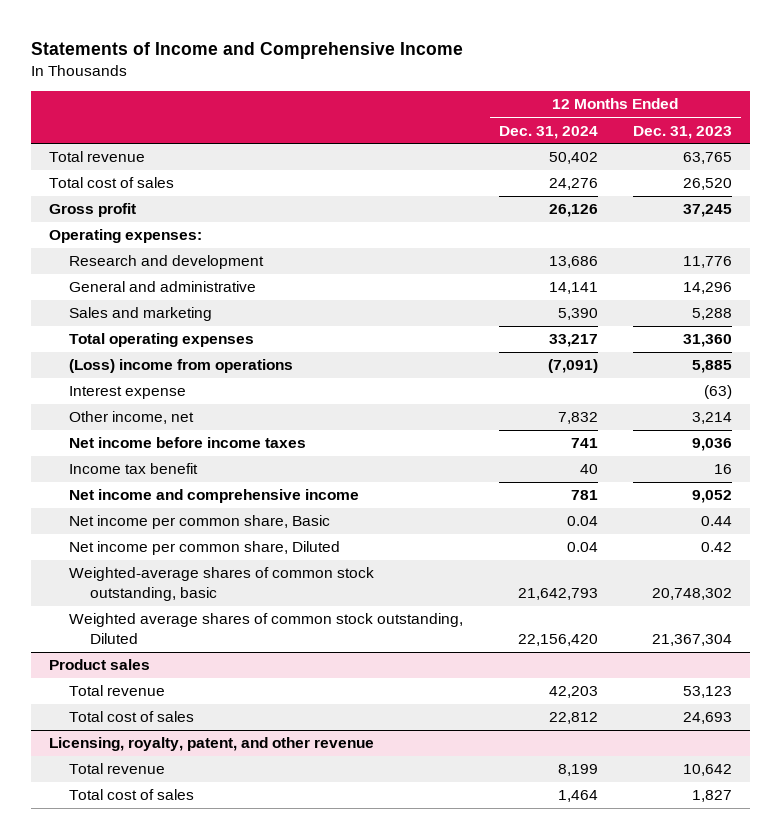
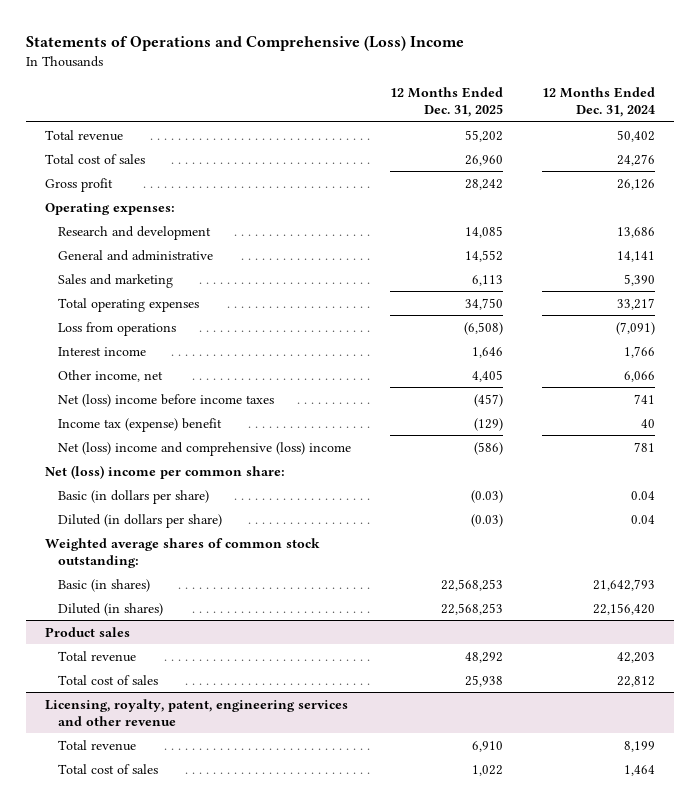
[31,41,464,59] Statements of Income and Comprehensive Income -> [25,36,464,52] Statements of Operations and Comprehensive (Loss) Income
[633,125,733,139] Dec. 31, 2023 -> none
none -> [389,86,503,118] 12 Months Ended Dec. 31, 2025
[69,386,187,400] Interest expense -> none
[69,359,294,374] (Loss) income from operations -> [57,321,176,336] Loss from operations
none -> [57,346,146,356] Interest income
[557,412,598,425] 7,832 -> [623,370,655,382] 6,066
[69,437,307,449] Net income before income taxes -> [57,393,274,407] Net (loss) income before income taxes
[69,463,199,475] Income tax benefit -> [57,417,222,432] Income tax (expense) benefit
[69,489,360,504] Net income and comprehensive income -> [57,441,351,456] Net (loss) income and comprehensive (loss) income
none -> [45,464,286,479] Net (loss) income per common share:
[69,515,331,530] Net income per common share, Basic -> [57,489,209,504] Basic (in dollars per share)
[69,541,341,556] Net income per common share, Diluted -> [57,513,222,528] Diluted (in dollars per share)
none -> [45,537,321,568] Weighted average shares of common stock outstanding:
[69,567,375,602] Weighted-average shares of common stock outstanding, basic -> [57,578,150,592] Basic (in shares)
[69,613,464,645] Weighted average shares of common stock outstanding, Diluted -> [57,602,163,616] Diluted (in shares)
[48,737,374,752] Licensing, royalty, patent, and other revenue -> [45,698,349,726] Licensing, royalty, patent, engineering services and other revenue

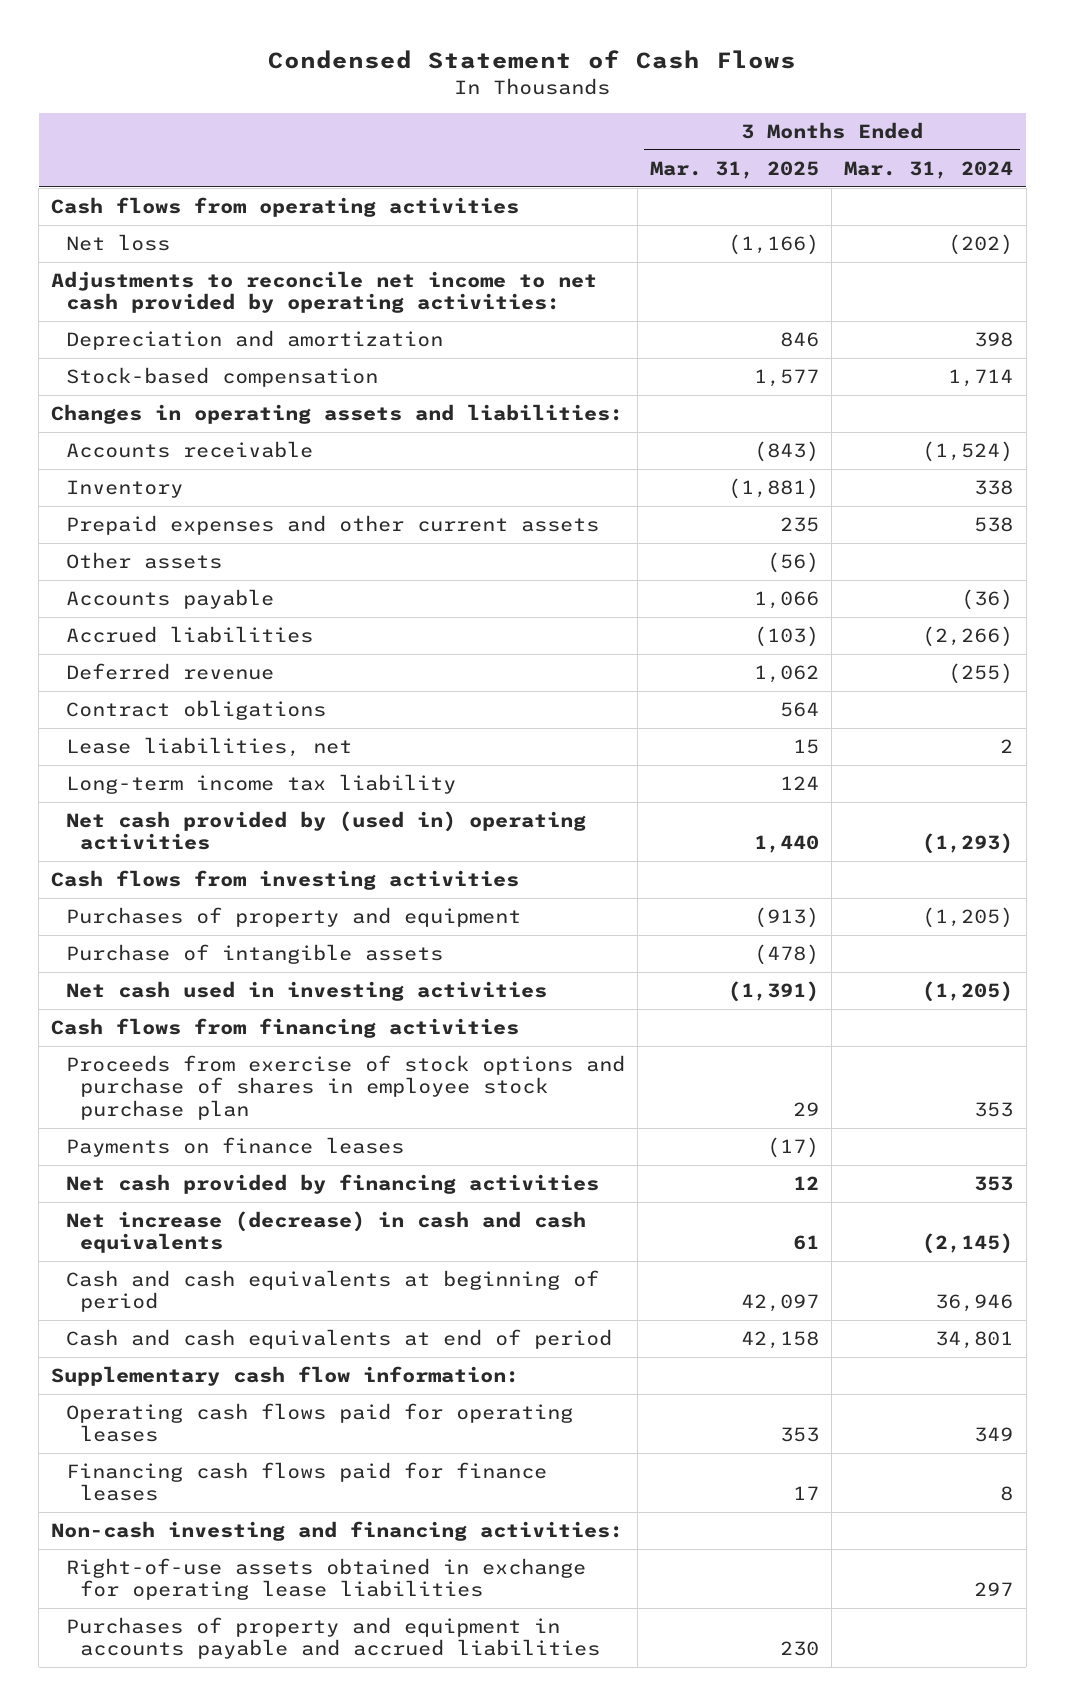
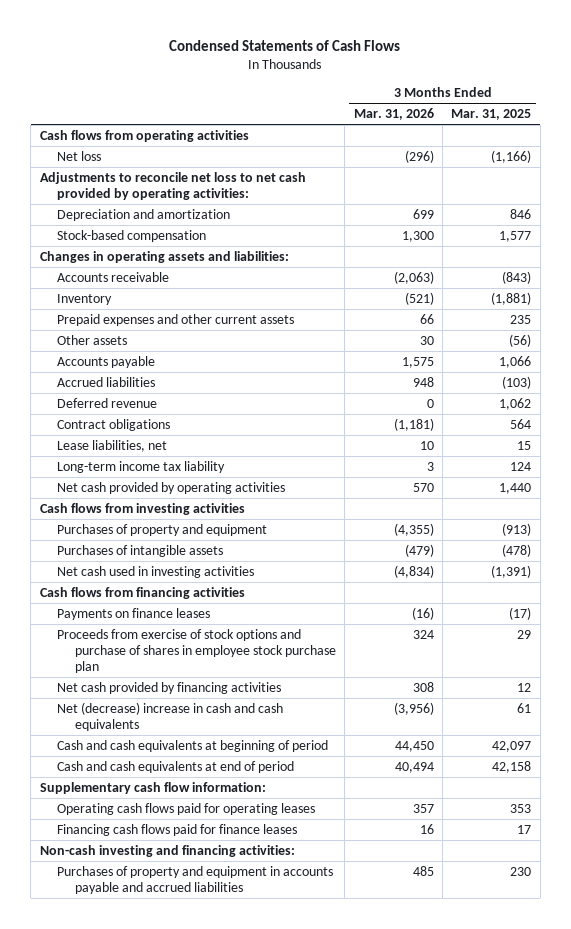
[268,50,797,70] Condensed Statement of Cash Flows -> [169,40,401,52] Condensed Statements of Cash Flows
[844,161,1014,180] Mar. 31, 2024 -> none
none -> [353,108,434,121] Mar. 31, 2026
[51,271,598,314] Adjustments to reconcile net income to net cash provided by operating activities: -> [39,171,306,200] Adjustments to reconcile net loss to net cash provided by operating activities:
[65,811,586,851] Net cash provided by (used in) operating activities -> [57,481,286,494] Net cash provided by operating activities
[65,944,443,965] Purchase of intangible assets -> [57,544,224,557] Purchases of intangible assets
[65,1055,625,1120] Proceeds from exercise of stock options and purchase of shares in employee stock purchase plan -> [57,628,337,673] Proceeds from exercise of stock options and purchase of shares in employee stock purchase plan
[65,1211,586,1254] Net increase (decrease) in cash and cash equivalents -> [57,701,284,731] Net (decrease) increase in cash and cash equivalents
[65,1558,586,1601] Right-of-use assets obtained in exchange for operating lease liabilities -> none

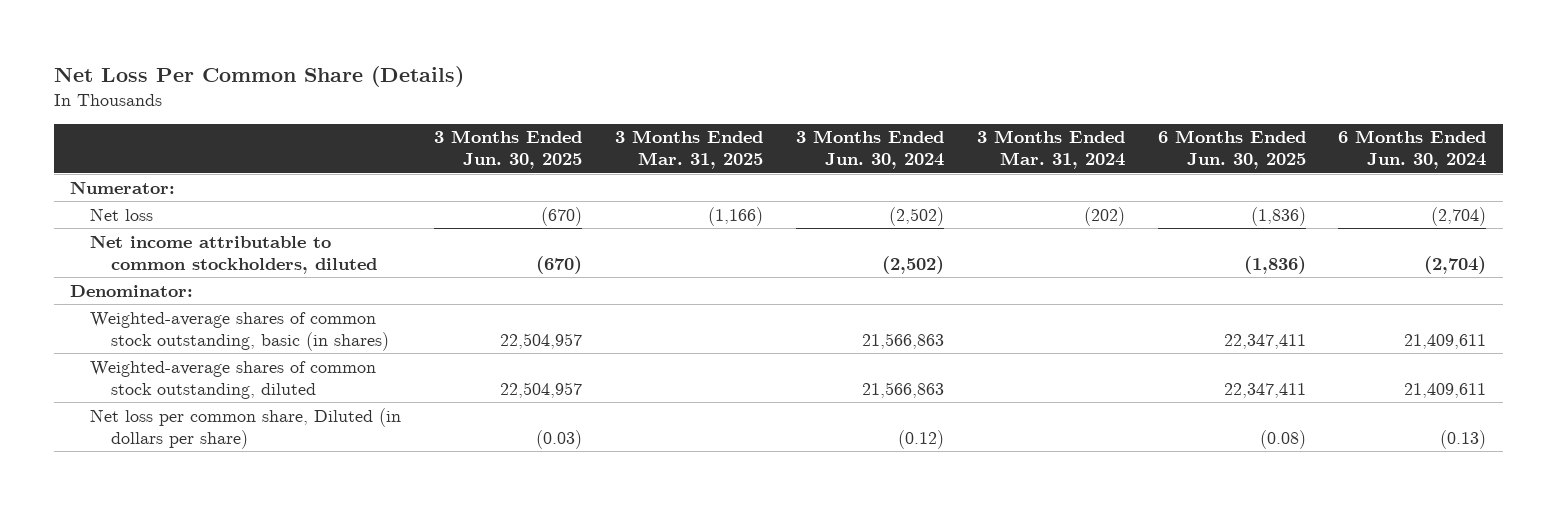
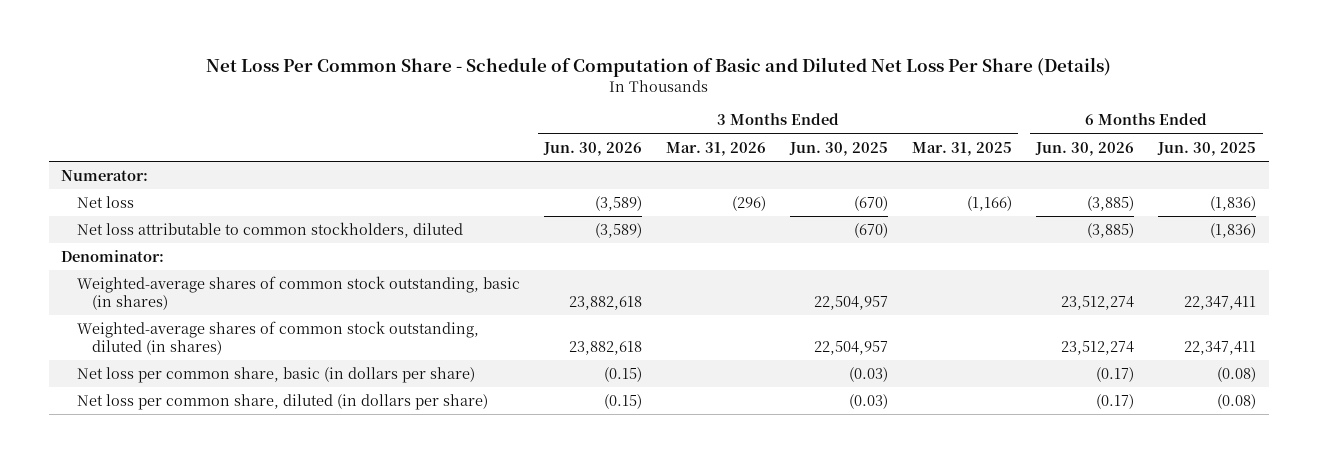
[53,65,464,87] Net Loss Per Common Share (Details) -> [205,56,1111,77] Net Loss Per Common Share - Schedule of Computation of Basic and Diluted Net Loss Per Share (Details)
[795,130,944,170] 3 Months Ended Jun. 30, 2024 -> none
[976,130,1125,170] 3 Months Ended Mar. 31, 2024 -> none
[1338,130,1487,170] 6 Months Ended Jun. 30, 2024 -> none
none -> [542,141,642,156] Jun. 30, 2026
none -> [665,141,766,156] Mar. 31, 2026
none -> [1035,141,1135,156] Jun. 30, 2026
[90,234,377,274] Net income attributable to common stockholders, diluted -> [76,222,463,239] Net loss attributable to common stockholders, diluted
[90,360,377,399] Weighted-average shares of common stock outstanding, diluted -> [76,321,479,356] Weighted-average shares of common stock outstanding, diluted (in shares)
none -> [76,367,475,384] Net loss per common share, basic (in dollars per share)
[90,407,402,449] Net loss per common share, Diluted (in dollars per share) -> [76,394,488,411] Net loss per common share, diluted (in dollars per share)

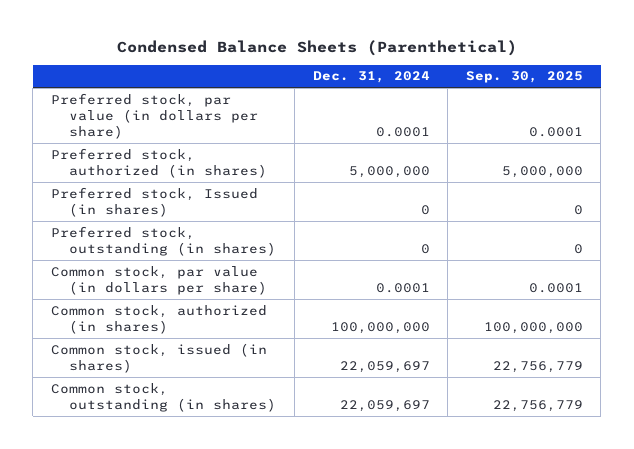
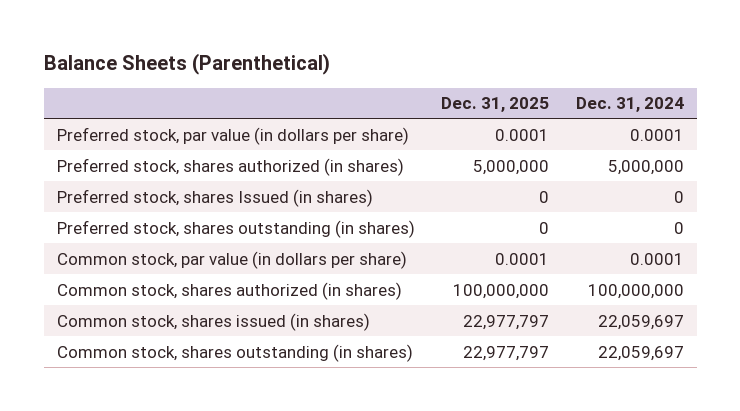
[116,40,517,57] Condensed Balance Sheets (Parenthetical) -> [43,53,330,76] Balance Sheets (Parenthetical)
[465,71,583,84] Sep. 30, 2025 -> none
none -> [441,97,550,113] Dec. 31, 2025
[50,147,268,178] Preferred stock, authorized (in shares) -> [56,157,404,176] Preferred stock, shares authorized (in shares)
[50,186,258,217] Preferred stock, Issued (in shares) -> [56,188,373,207] Preferred stock, shares Issued (in shares)
[50,225,277,256] Preferred stock, outstanding (in shares) -> [56,219,415,238] Preferred stock, shares outstanding (in shares)
[50,304,267,334] Common stock, authorized (in shares) -> [56,281,402,300] Common stock, shares authorized (in shares)
[50,342,267,373] Common stock, issued (in shares) -> [56,312,370,331] Common stock, shares issued (in shares)
[50,382,277,412] Common stock, outstanding (in shares) -> [56,343,413,362] Common stock, shares outstanding (in shares)

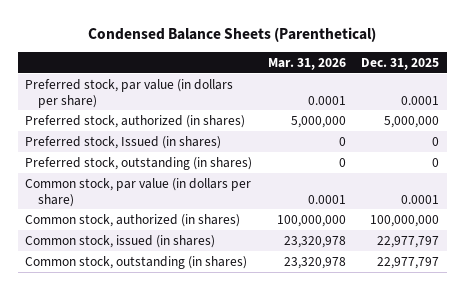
[43,53,330,76] Balance Sheets (Parenthetical) -> [88,26,377,42] Condensed Balance Sheets (Parenthetical)
[575,97,684,113] Dec. 31, 2024 -> none
none -> [267,57,346,70] Mar. 31, 2026
[56,157,404,176] Preferred stock, shares authorized (in shares) -> [25,114,246,128] Preferred stock, authorized (in shares)
[56,188,373,207] Preferred stock, shares Issued (in shares) -> [25,135,222,149] Preferred stock, Issued (in shares)
[56,219,415,238] Preferred stock, shares outstanding (in shares) -> [25,156,253,170] Preferred stock, outstanding (in shares)
[56,281,402,300] Common stock, shares authorized (in shares) -> [25,213,241,227] Common stock, authorized (in shares)
[56,312,370,331] Common stock, shares issued (in shares) -> [25,234,216,248] Common stock, issued (in shares)
[56,343,413,362] Common stock, shares outstanding (in shares) -> [25,255,248,269] Common stock, outstanding (in shares)

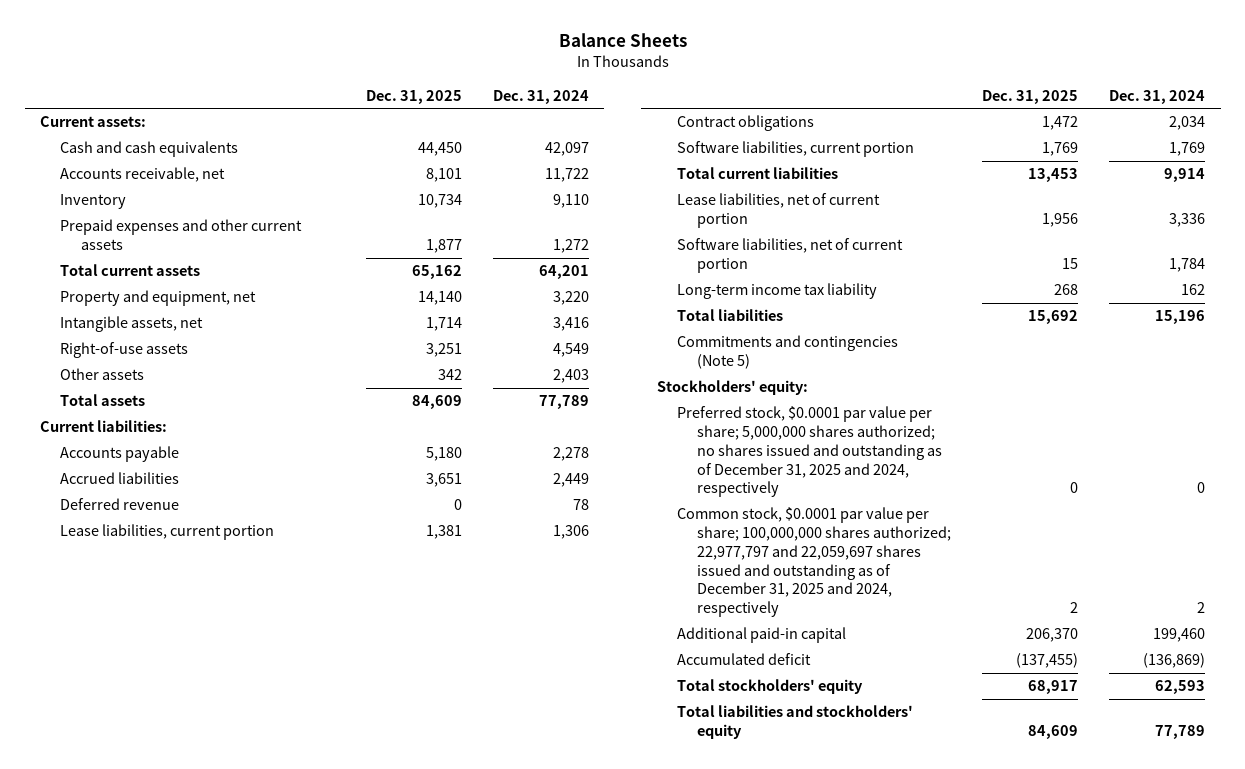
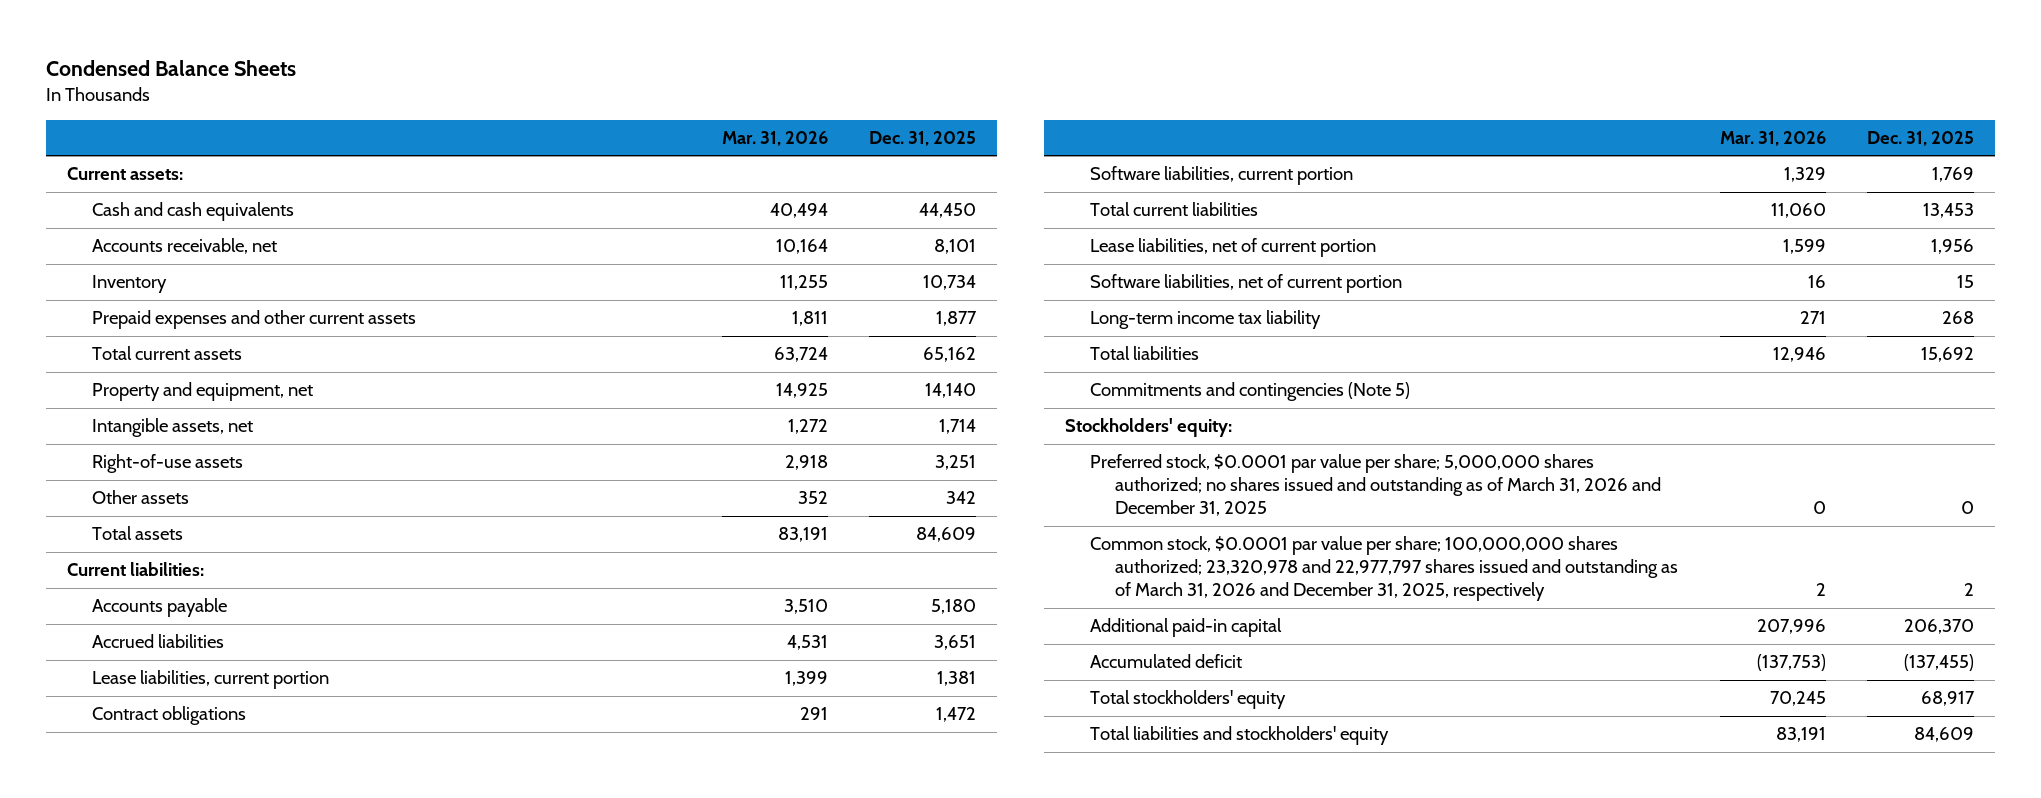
[558,33,687,48] Balance Sheets -> [46,59,297,76] Condensed Balance Sheets
[492,89,589,104] Dec. 31, 2024 -> none
none -> [722,130,829,146] Mar. 31, 2026
[60,498,180,511] Deferred revenue -> none
[676,406,943,498] Preferred stock, $0.0001 par value per share; 5,000,000 shares authorized; no shares issued and outstanding as of December 31, 2025 and 2024, respectively -> [1089,454,1662,517] Preferred stock, $0.0001 par value per share; 5,000,000 shares authorized; no shares issued and outstanding as of March 31, 2026 and December 31, 2025
[676,507,952,618] Common stock, $0.0001 par value per share; 100,000,000 shares authorized; 22,977,797 and 22,059,697 shares issued and outstanding as of December 31, 2025 and 2024, respectively -> [1089,536,1679,602] Common stock, $0.0001 par value per share; 100,000,000 shares authorized; 23,320,978 and 22,977,797 shares issued and outstanding as of March 31, 2026 and December 31, 2025, respectively

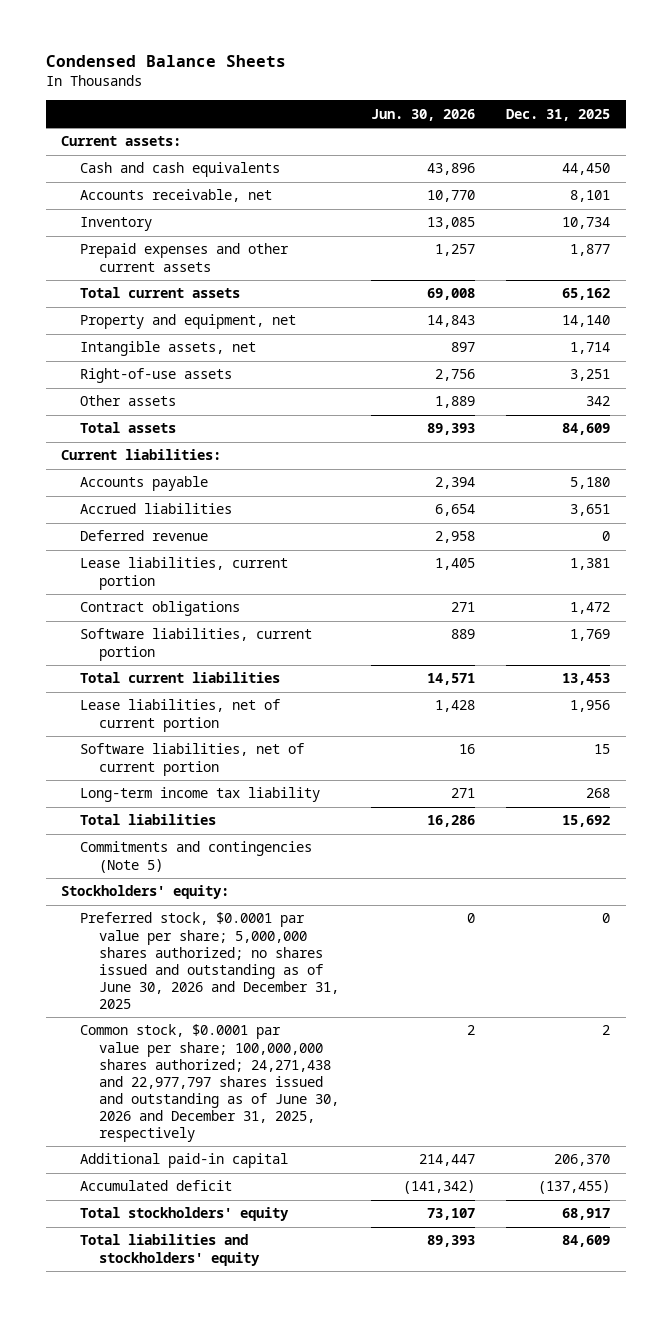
[722,130,829,146] Mar. 31, 2026 -> none
none -> [370,108,475,121] Jun. 30, 2026
none -> [80,530,209,542] Deferred revenue
[1089,454,1662,517] Preferred stock, $0.0001 par value per share; 5,000,000 shares authorized; no shares issued and outstanding as of March 31, 2026 and December 31, 2025 -> [80,912,339,1009] Preferred stock, $0.0001 par value per share; 5,000,000 shares authorized; no shares issued and outstanding as of June 30, 2026 and December 31, 2025
[1089,536,1679,602] Common stock, $0.0001 par value per share; 100,000,000 shares authorized; 23,320,978 and 22,977,797 shares issued and outstanding as of March 31, 2026 and December 31, 2025, respectively -> [80,1024,339,1143] Common stock, $0.0001 par value per share; 100,000,000 shares authorized; 24,271,438 and 22,977,797 shares issued and outstanding as of June 30, 2026 and December 31, 2025, respectively

